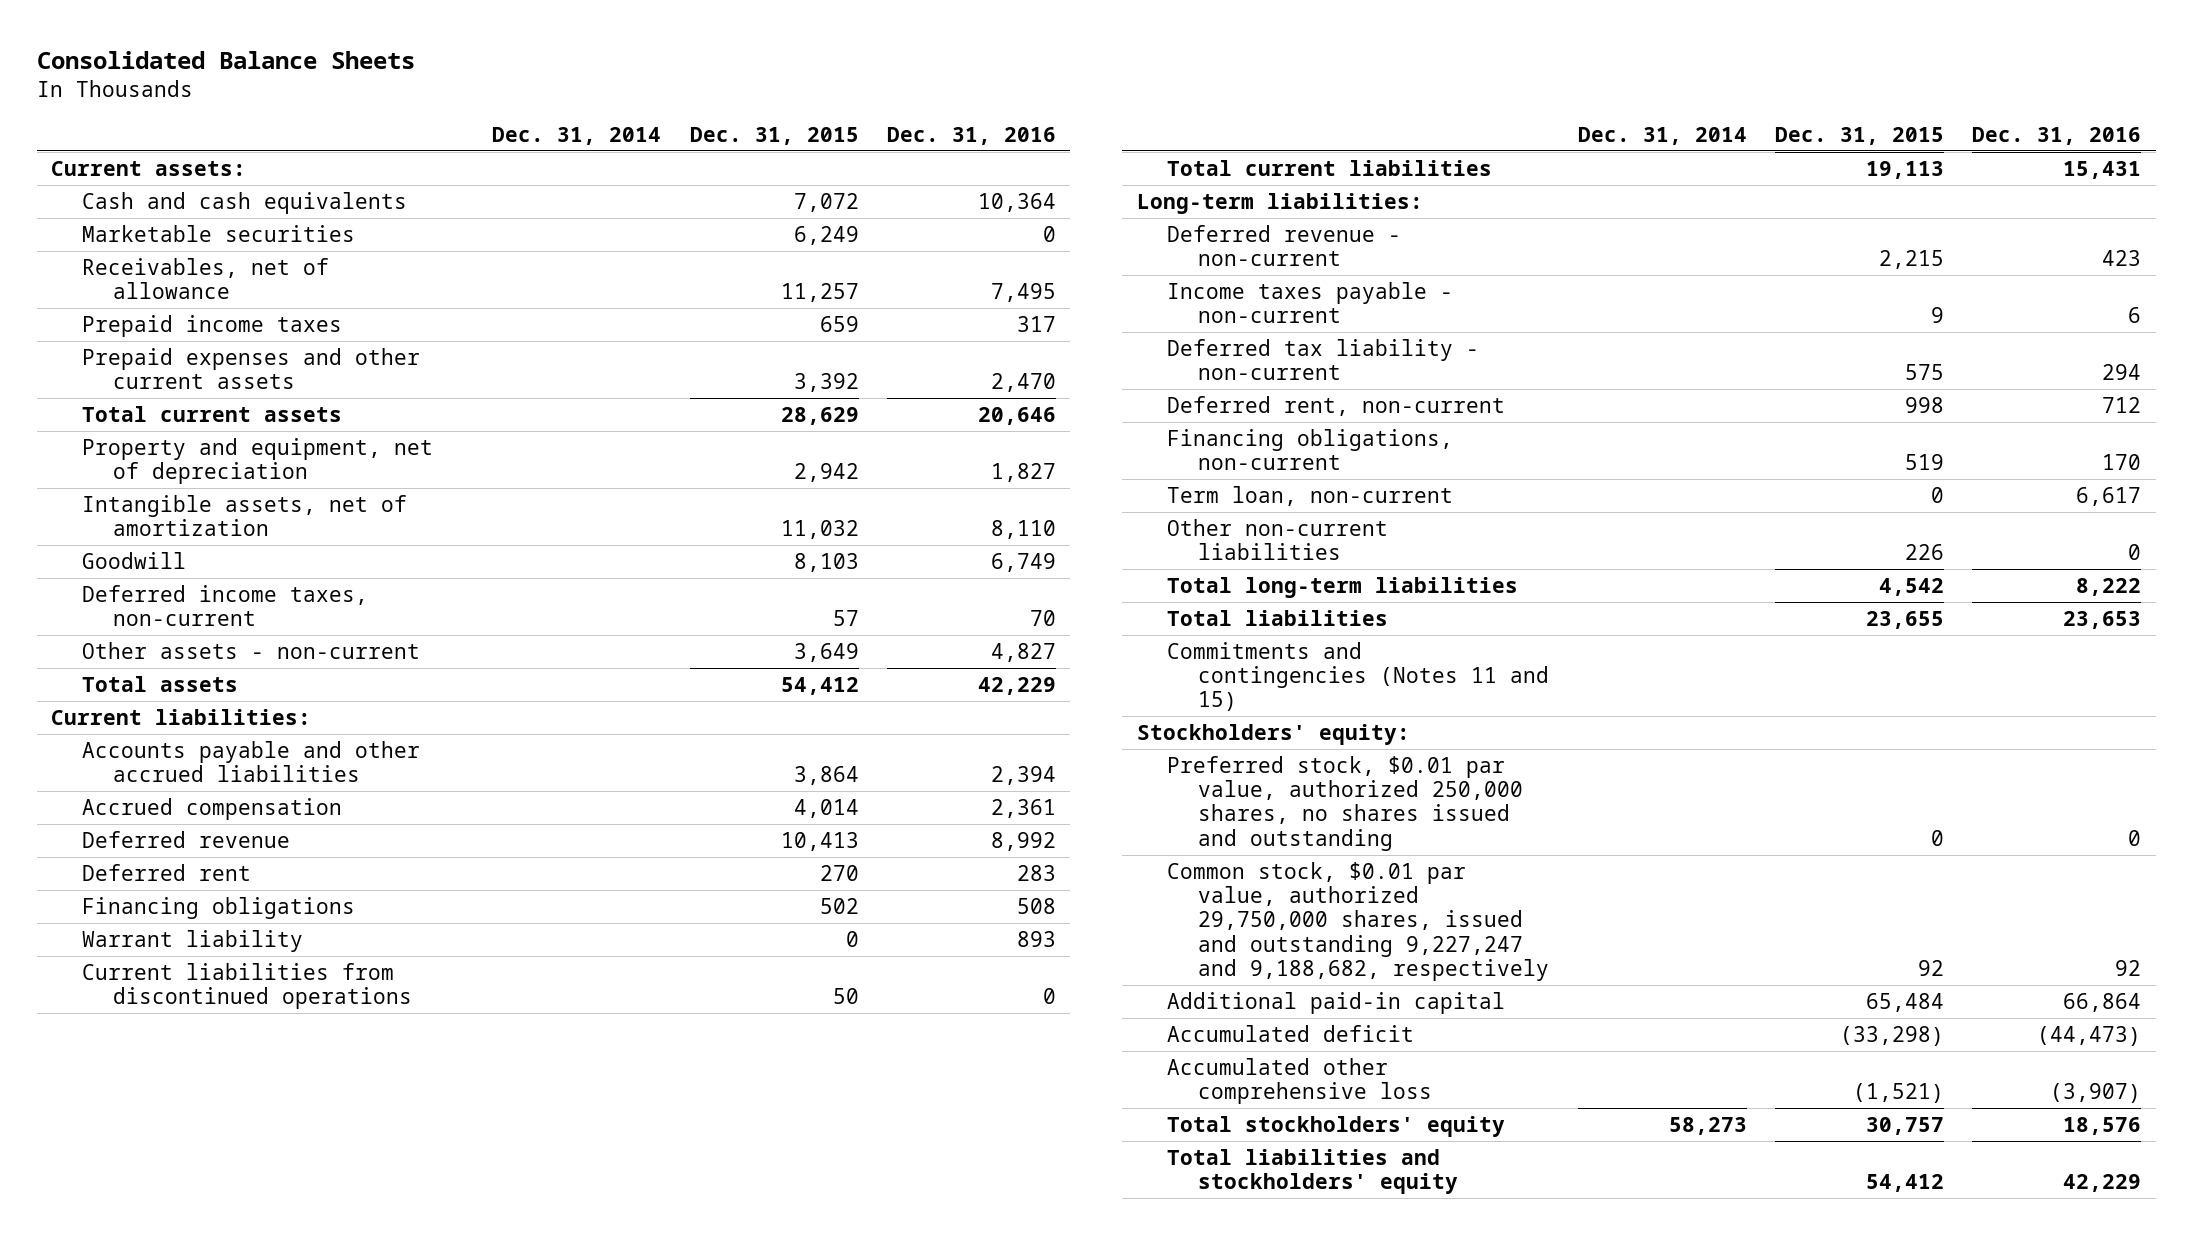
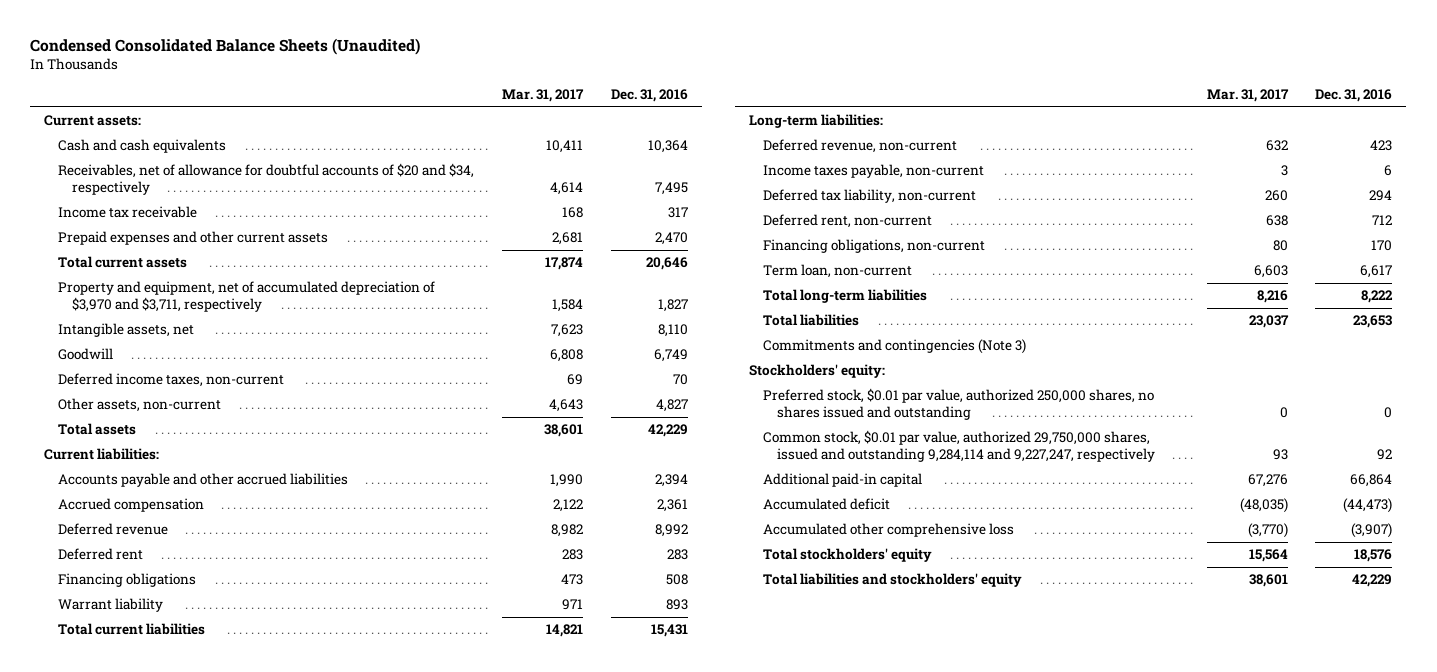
[37,51,416,70] Consolidated Balance Sheets -> [30,37,421,55] Condensed Consolidated Balance Sheets (Unaudited)
[492,127,662,146] Dec. 31, 2014 -> none
[689,127,859,146] Dec. 31, 2015 -> none
none -> [501,89,584,103] Mar. 31, 2017
[82,224,356,242] Marketable securities -> none
[82,257,330,300] Receivables, net of allowance -> [58,163,475,195] Receivables, net of allowance for doubtful accounts of $20 and $34, respectively
[82,314,343,337] Prepaid income taxes -> [58,206,198,219] Income tax receivable
[82,437,434,485] Property and equipment, net of depreciation -> [58,281,436,312] Property and equipment, net of accumulated depreciation of $3,970 and $3,711, respectively
[82,494,408,537] Intangible assets, net of amortization -> [58,323,195,338] Intangible assets, net
[82,641,421,659] Other assets - non-current -> [58,398,222,413] Other assets, non-current
[82,962,412,1010] Current liabilities from discontinued operations -> none
[1167,224,1402,267] Deferred revenue - non-current -> [762,139,957,154] Deferred revenue, non-current
[1167,281,1454,324] Income taxes payable - non-current -> [762,164,984,179] Income taxes payable, non-current
[1167,338,1480,381] Deferred tax liability - non-current -> [762,189,976,204] Deferred tax liability, non-current
[1167,518,1389,561] Other non-current liabilities -> none
[1167,641,1550,712] Commitments and contingencies (Notes 11 and 15) -> [762,339,1026,355] Commitments and contingencies (Note 3)
[1167,861,1550,982] Common stock, $0.01 par value, authorized 29,750,000 shares, issued and outstanding 9,227,247 and 9,188,682, respectively -> [762,430,1155,462] Common stock, $0.01 par value, authorized 29,750,000 shares, issued and outstanding 9,284,114 and 9,227,247, respectively

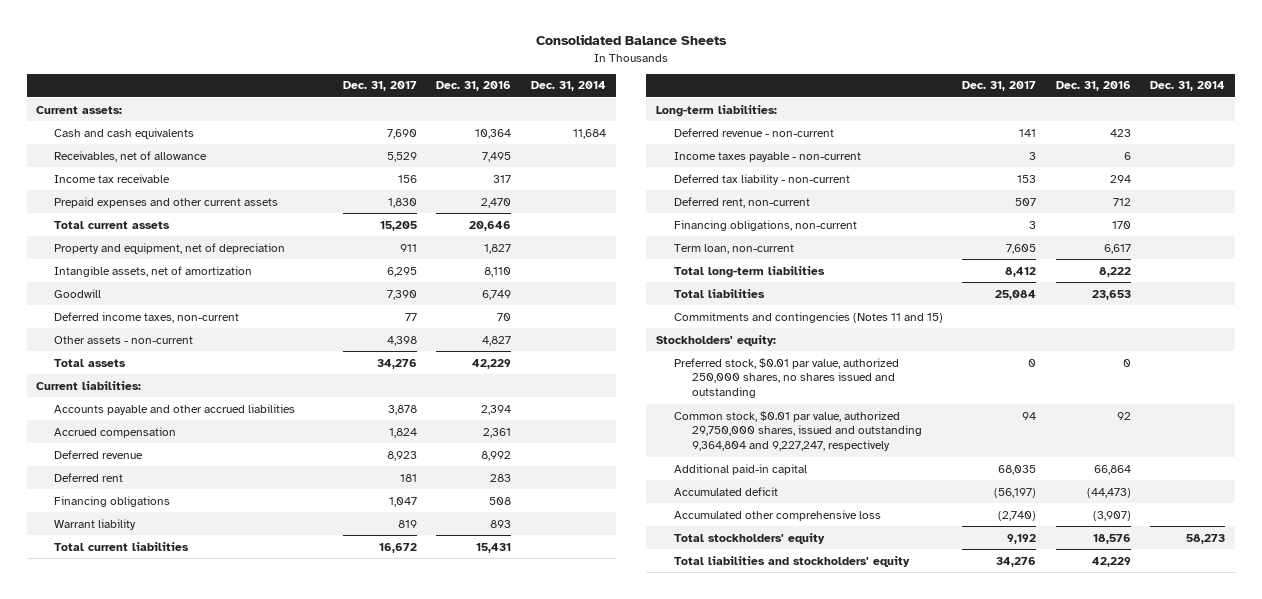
[30,37,421,55] Condensed Consolidated Balance Sheets (Unaudited) -> [535,34,727,46] Consolidated Balance Sheets
[501,89,584,103] Mar. 31, 2017 -> none
none -> [342,81,417,92] Dec. 31, 2017
none -> [531,81,607,92] Dec. 31, 2014
[58,163,475,195] Receivables, net of allowance for doubtful accounts of $20 and $34, respectively -> [54,150,208,162] Receivables, net of allowance
[58,281,436,312] Property and equipment, net of accumulated depreciation of $3,970 and $3,711, respectively -> [54,242,286,254] Property and equipment, net of depreciation
[58,323,195,338] Intangible assets, net -> [54,265,253,277] Intangible assets, net of amortization
[58,398,222,413] Other assets, non-current -> [54,335,194,344] Other assets - non-current
[762,139,957,154] Deferred revenue, non-current -> [673,127,834,137] Deferred revenue - non-current
[762,164,984,179] Income taxes payable, non-current -> [673,151,861,162] Income taxes payable - non-current
[762,189,976,204] Deferred tax liability, non-current -> [673,173,850,185] Deferred tax liability - non-current
[762,339,1026,355] Commitments and contingencies (Note 3) -> [673,311,943,323] Commitments and contingencies (Notes 11 and 15)
[762,430,1155,462] Common stock, $0.01 par value, authorized 29,750,000 shares, issued and outstanding 9,284,114 and 9,227,247, respectively -> [673,410,922,452] Common stock, $0.01 par value, authorized 29,750,000 shares, issued and outstanding 9,364,804 and 9,227,247, respectively

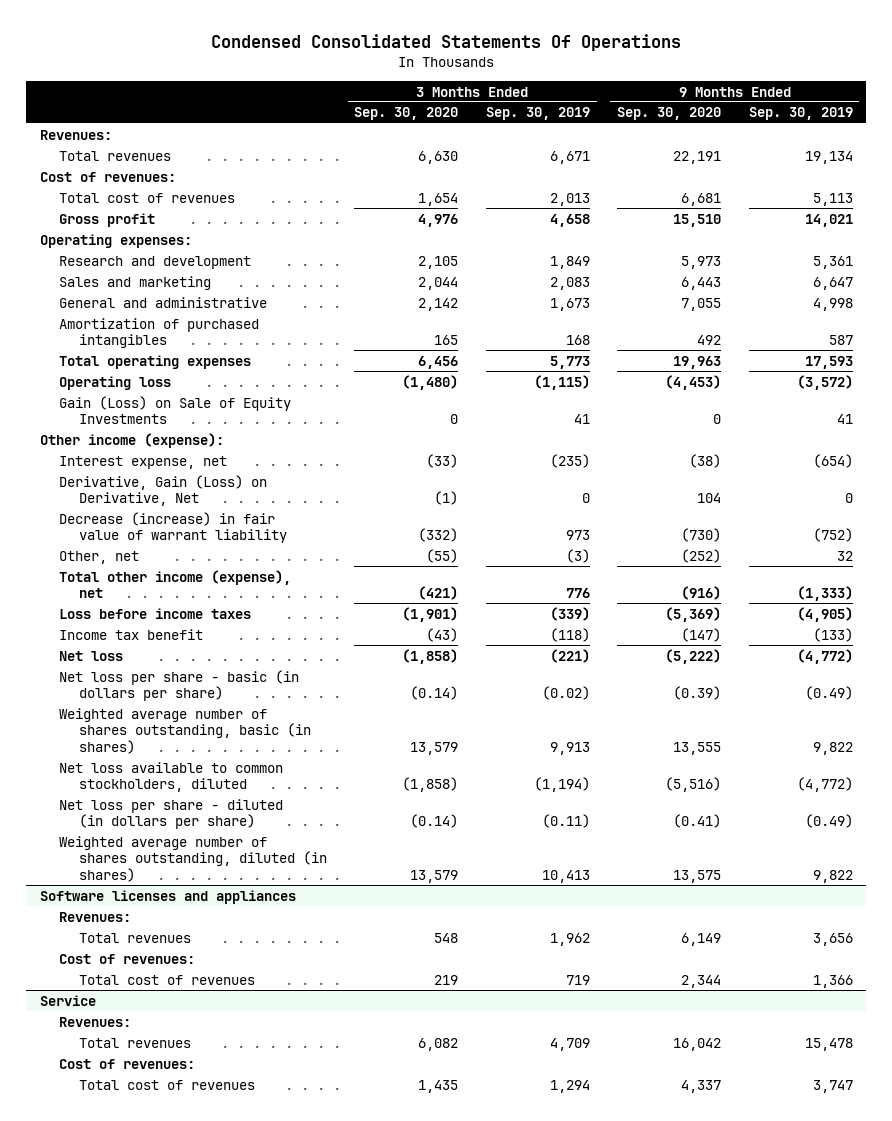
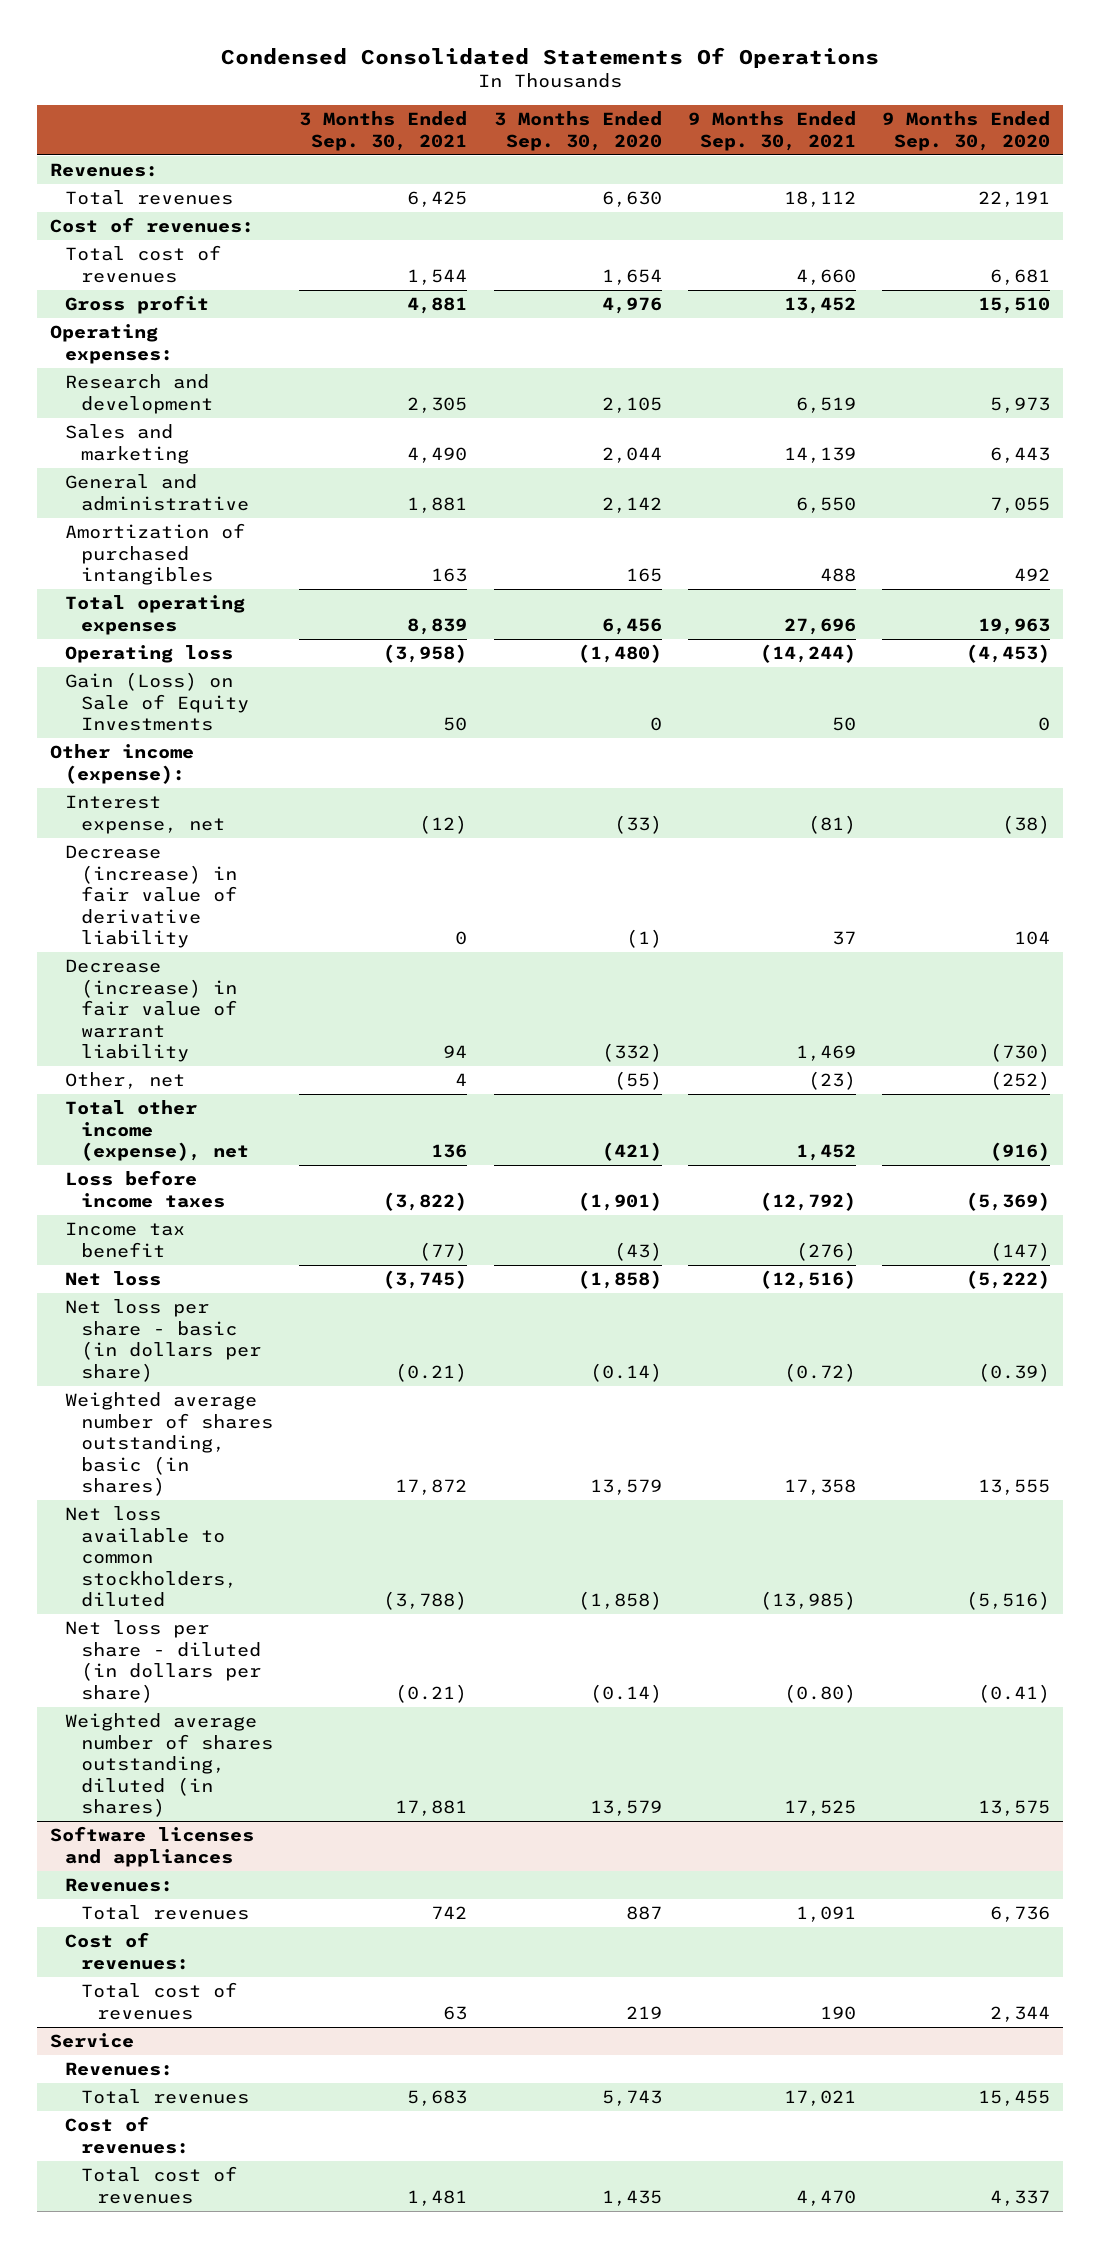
[485,107,590,121] Sep. 30, 2019 -> none
[748,107,853,121] Sep. 30, 2019 -> none
none -> [299,111,468,151] 3 Months Ended Sep. 30, 2021
none -> [687,111,856,151] 9 Months Ended Sep. 30, 2021
[59,474,268,507] Derivative, Gain (Loss) on Derivative, Net -> [65,845,238,949] Decrease (increase) in fair value of derivative liability
[434,932,459,943] 548 -> [625,1906,662,1921] 887
[681,932,722,946] 6,149 -> [990,1906,1051,1923] 6,736
[418,1037,459,1051] 6,082 -> [601,2090,662,2107] 5,743
[673,1037,722,1051] 16,042 -> [978,2090,1051,2107] 15,455

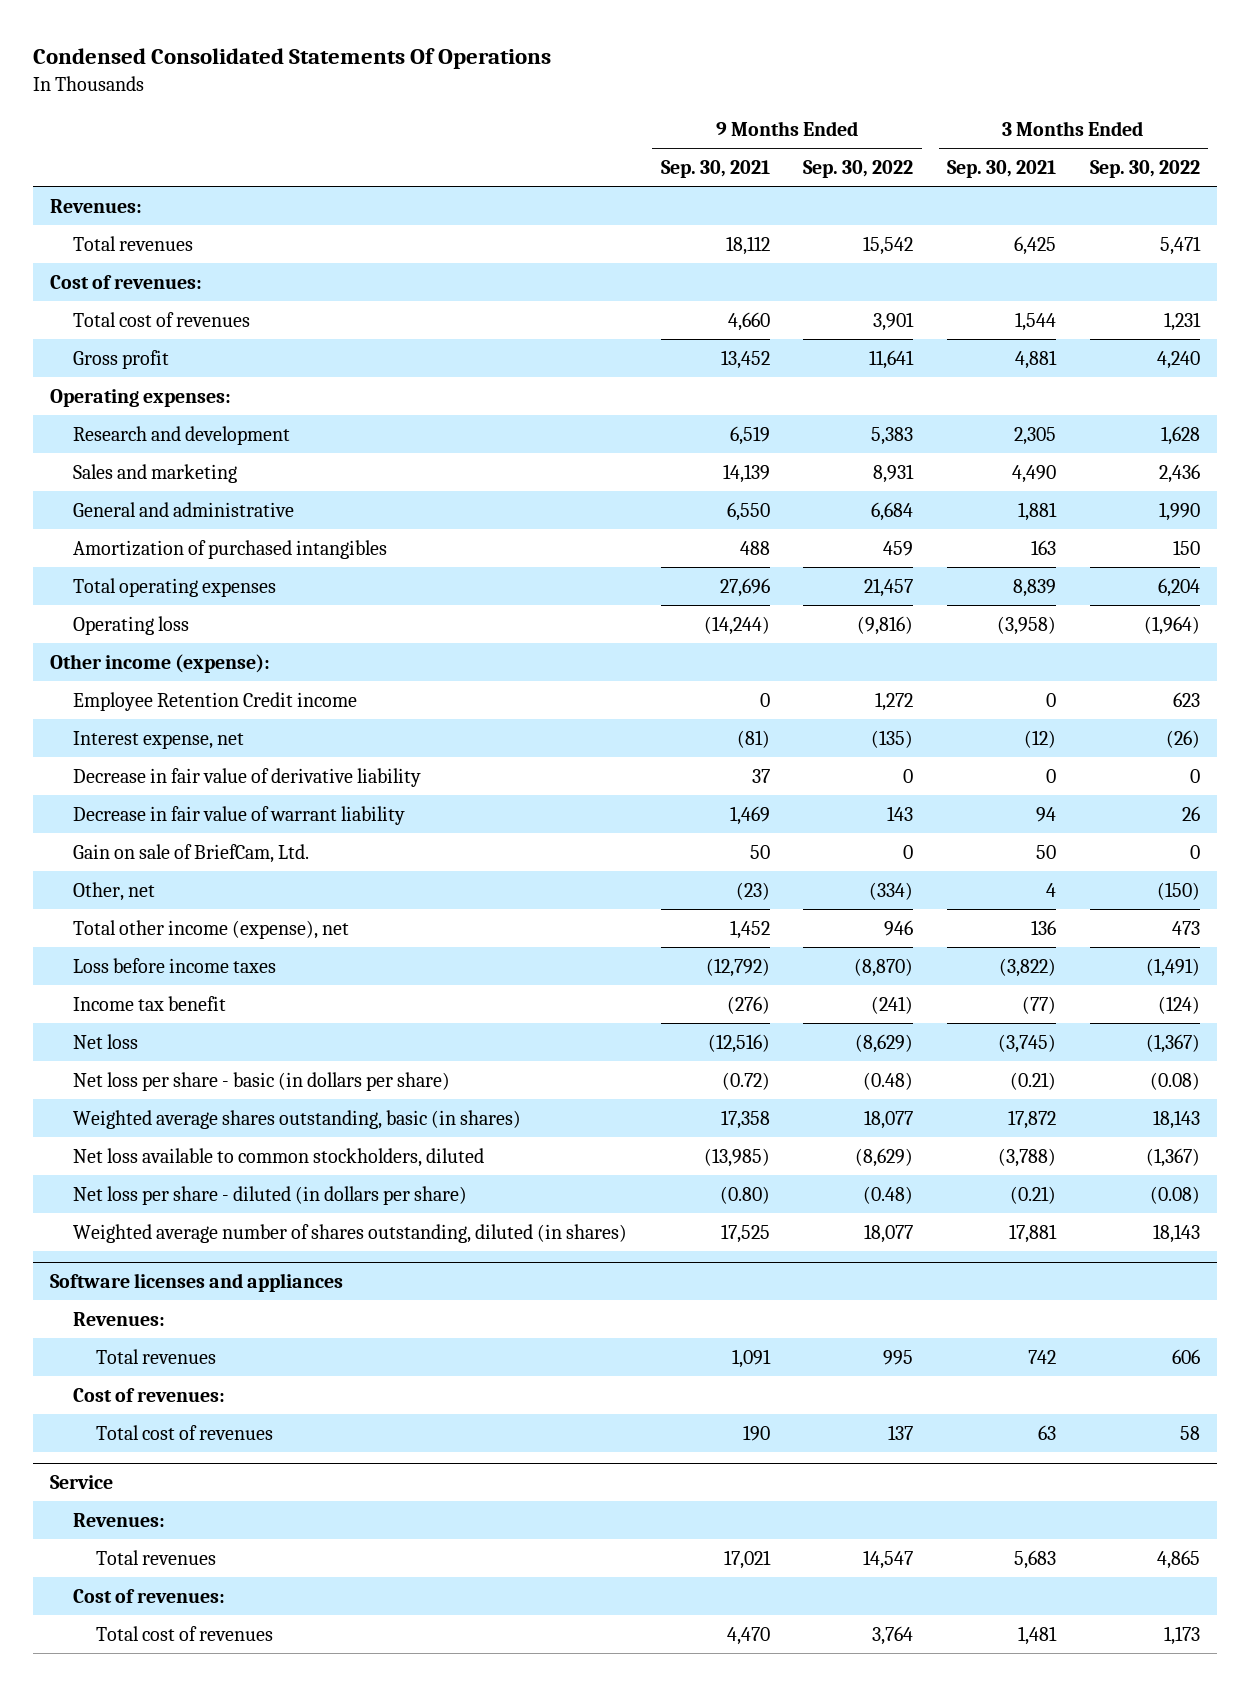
[493,111,662,151] 3 Months Ended Sep. 30, 2020 -> none
[882,111,1051,151] 9 Months Ended Sep. 30, 2020 -> none
none -> [803,160,914,179] Sep. 30, 2022
none -> [1089,160,1200,179] Sep. 30, 2022
[65,672,250,732] Gain (Loss) on Sale of Equity Investments -> none
none -> [72,691,357,711] Employee Retention Credit income
[65,845,238,949] Decrease (increase) in fair value of derivative liability -> [72,767,421,787] Decrease in fair value of derivative liability
[65,959,238,1063] Decrease (increase) in fair value of warrant liability -> [72,805,405,825] Decrease in fair value of warrant liability
none -> [72,843,309,863] Gain on sale of BriefCam, Ltd.
[65,1392,274,1497] Weighted average number of shares outstanding, basic (in shares) -> [72,1109,521,1129] Weighted average shares outstanding, basic (in shares)

